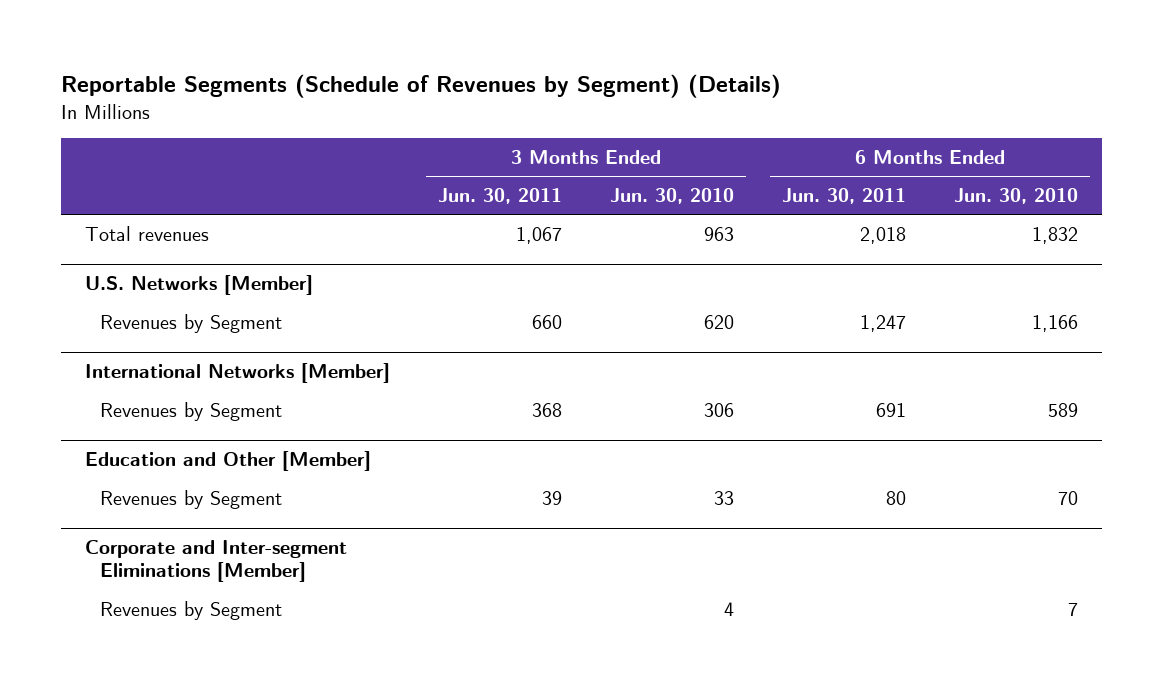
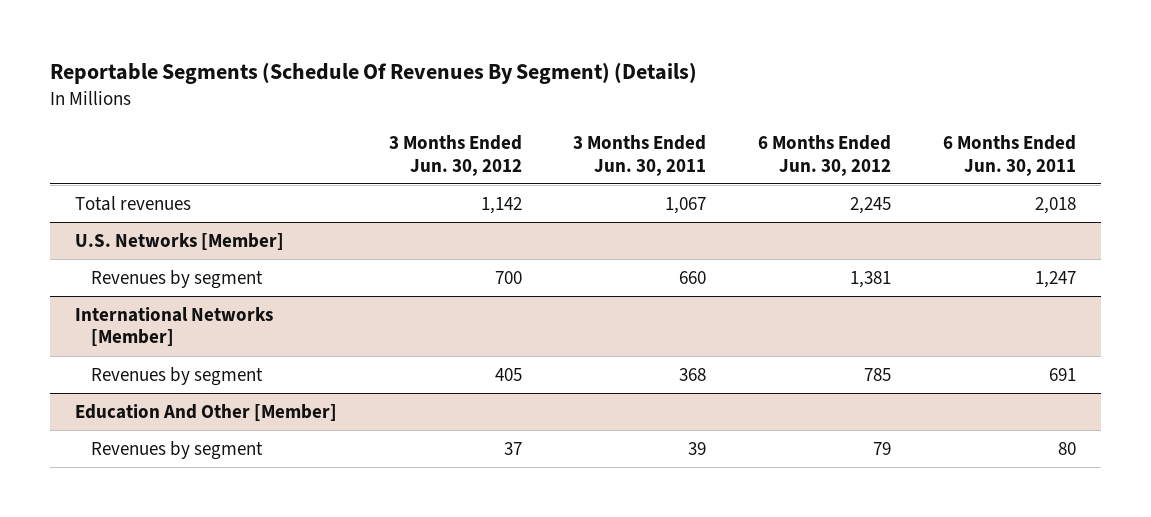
[61,73,782,98] Reportable Segments (Schedule of Revenues by Segment) (Details) -> [49,62,697,85] Reportable Segments (Schedule Of Revenues By Segment) (Details)
[610,188,735,205] Jun. 30, 2010 -> none
[954,188,1079,205] Jun. 30, 2010 -> none
none -> [388,135,522,176] 3 Months Ended Jun. 30, 2012
none -> [758,135,892,176] 6 Months Ended Jun. 30, 2012
[100,313,283,333] Revenues by Segment -> [91,269,264,289] Revenues by segment
[85,540,348,583] Corporate and Inter-segment Eliminations [Member] -> none
[100,600,283,620] Revenues by Segment -> none
[100,401,283,421] Revenues by Segment -> [91,366,264,386] Revenues by segment
[85,451,372,472] Education and Other [Member] -> [75,403,338,421] Education And Other [Member]
[100,489,283,509] Revenues by Segment -> [91,440,264,460] Revenues by segment

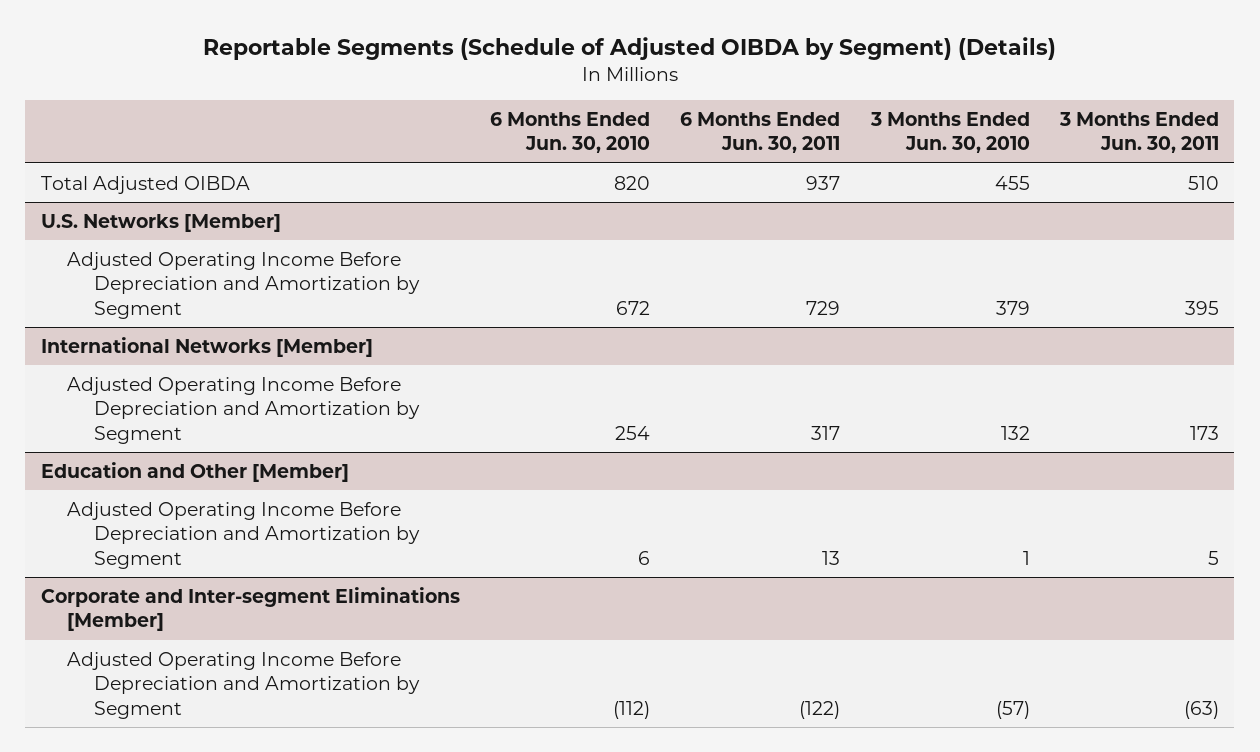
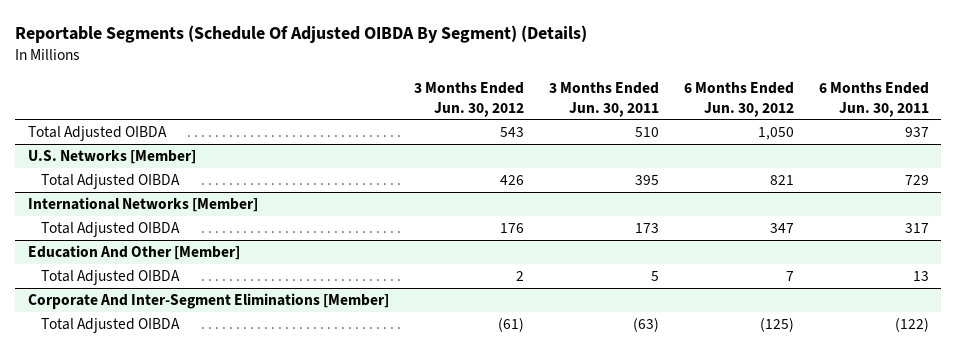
[202,36,1056,60] Reportable Segments (Schedule of Adjusted OIBDA by Segment) (Details) -> [14,25,587,44] Reportable Segments (Schedule Of Adjusted OIBDA By Segment) (Details)
[489,111,650,154] 6 Months Ended Jun. 30, 2010 -> none
[869,111,1030,154] 3 Months Ended Jun. 30, 2010 -> none
none -> [413,82,524,117] 3 Months Ended Jun. 30, 2012
none -> [683,82,794,117] 6 Months Ended Jun. 30, 2012
[67,251,421,319] Adjusted Operating Income Before Depreciation and Amortization by Segment -> [40,174,180,190] Total Adjusted OIBDA
[67,376,421,444] Adjusted Operating Income Before Depreciation and Amortization by Segment -> [40,222,180,238] Total Adjusted OIBDA
[40,461,349,482] Education and Other [Member] -> [27,245,240,261] Education And Other [Member]
[67,501,421,569] Adjusted Operating Income Before Depreciation and Amortization by Segment -> [40,270,180,286] Total Adjusted OIBDA
[40,586,460,632] Corporate and Inter-segment Eliminations [Member] -> [27,293,389,310] Corporate And Inter-Segment Eliminations [Member]
[67,651,421,719] Adjusted Operating Income Before Depreciation and Amortization by Segment -> [40,318,180,334] Total Adjusted OIBDA

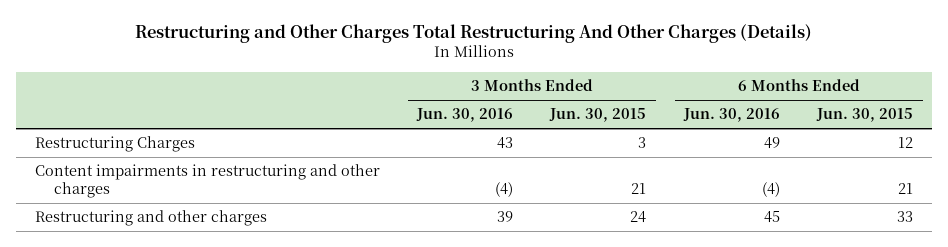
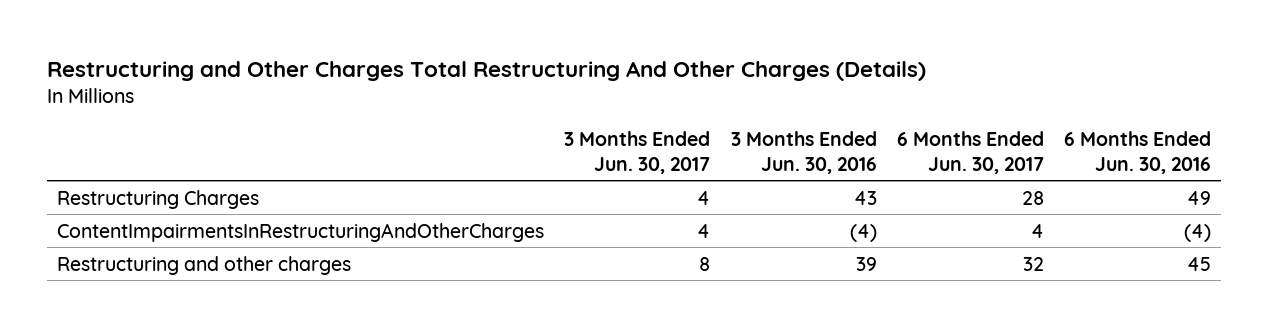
[549,108,647,123] Jun. 30, 2015 -> none
[816,108,914,123] Jun. 30, 2015 -> none
none -> [564,131,711,174] 3 Months Ended Jun. 30, 2017
none -> [896,131,1044,174] 6 Months Ended Jun. 30, 2017
[34,164,380,199] Content impairments in restructuring and other charges -> [57,222,545,242] ContentImpairmentsInRestructuringAndOtherCharges

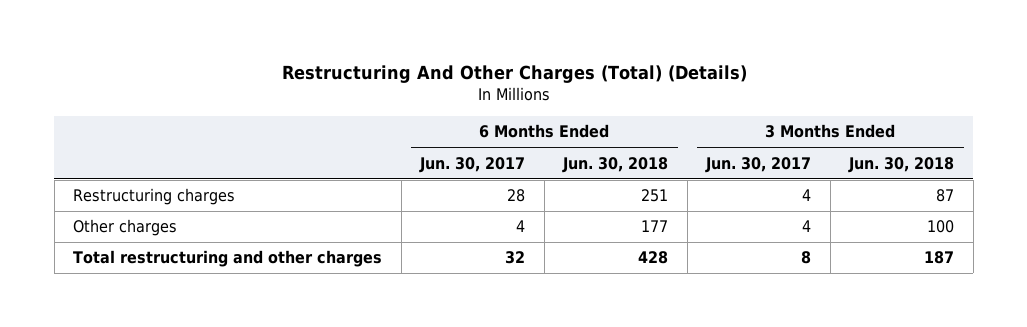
[47,61,927,82] Restructuring and Other Charges Total Restructuring And Other Charges (Details) -> [281,64,747,83] Restructuring And Other Charges (Total) (Details)
[730,131,877,174] 3 Months Ended Jun. 30, 2016 -> none
[1064,131,1212,174] 6 Months Ended Jun. 30, 2016 -> none
none -> [562,156,669,173] Jun. 30, 2018
none -> [848,156,955,173] Jun. 30, 2018
[57,189,260,209] Restructuring Charges -> [73,188,236,206] Restructuring charges
[57,222,545,242] ContentImpairmentsInRestructuringAndOtherCharges -> [73,219,178,237] Other charges
[57,255,352,275] Restructuring and other charges -> [73,250,383,268] Total restructuring and other charges

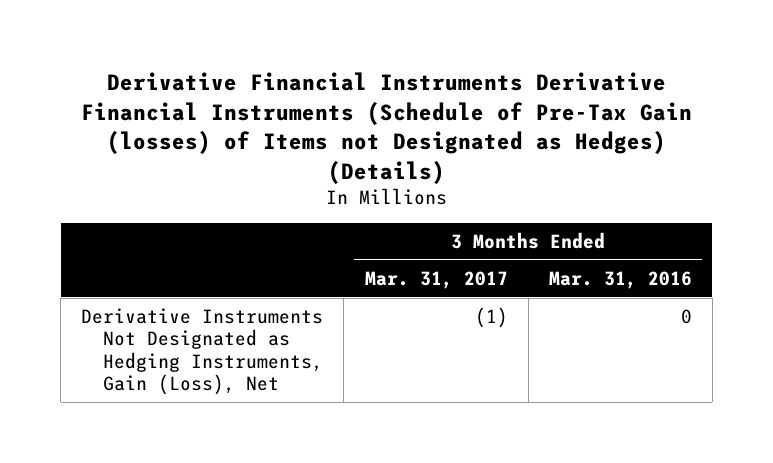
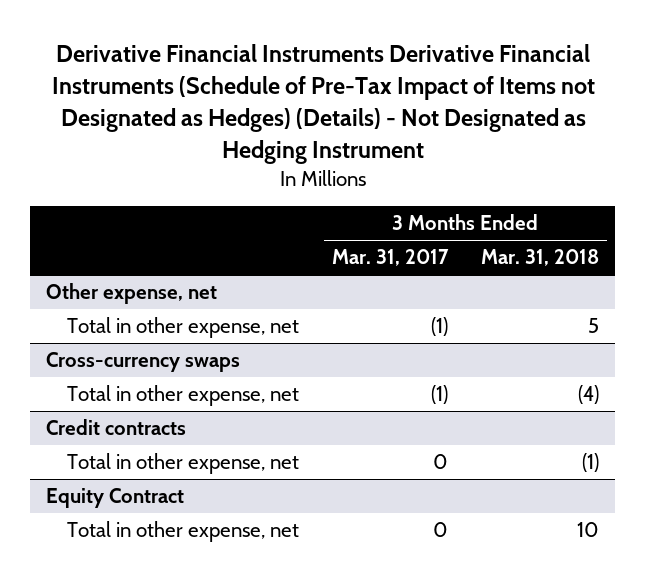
[80,72,692,184] Derivative Financial Instruments Derivative Financial Instruments (Schedule of Pre-Tax Gain (losses) of Items not Designated as Hedges) (Details) -> [51,44,595,164] Derivative Financial Instruments Derivative Financial Instruments (Schedule of Pre-Tax Impact of Items not Designated as Hedges) (Details) - Not Designated as Hedging Instrument
[548,270,692,289] Mar. 31, 2016 -> none
none -> [480,249,599,267] Mar. 31, 2018
none -> [46,283,218,305] Other expense, net
[81,308,324,395] Derivative Instruments Not Designated as Hedging Instruments, Gain (Loss), Net -> [67,317,300,339] Total in other expense, net
none -> [46,352,241,373] Cross-currency swaps
none -> [67,385,300,407] Total in other expense, net
none -> [46,419,187,436] Credit contracts
none -> [67,453,300,475] Total in other expense, net
none -> [46,488,185,509] Equity Contract
none -> [67,521,300,543] Total in other expense, net

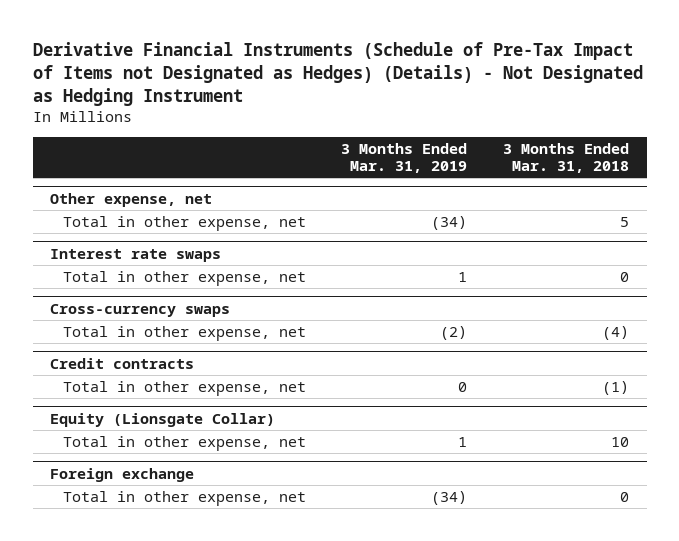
[51,44,595,164] Derivative Financial Instruments Derivative Financial Instruments (Schedule of Pre-Tax Impact of Items not Designated as Hedges) (Details) - Not Designated as Hedging Instrument -> [32,41,643,106] Derivative Financial Instruments (Schedule of Pre-Tax Impact of Items not Designated as Hedges) (Details) - Not Designated as Hedging Instrument
[332,249,450,267] Mar. 31, 2017 -> none
none -> [341,142,468,174] 3 Months Ended Mar. 31, 2019
none -> [50,248,222,262] Interest rate swaps
none -> [62,270,306,286] Total in other expense, net
[46,488,185,509] Equity Contract -> [50,412,276,427] Equity (Lionsgate Collar)
none -> [50,467,195,482] Foreign exchange
none -> [62,490,306,506] Total in other expense, net

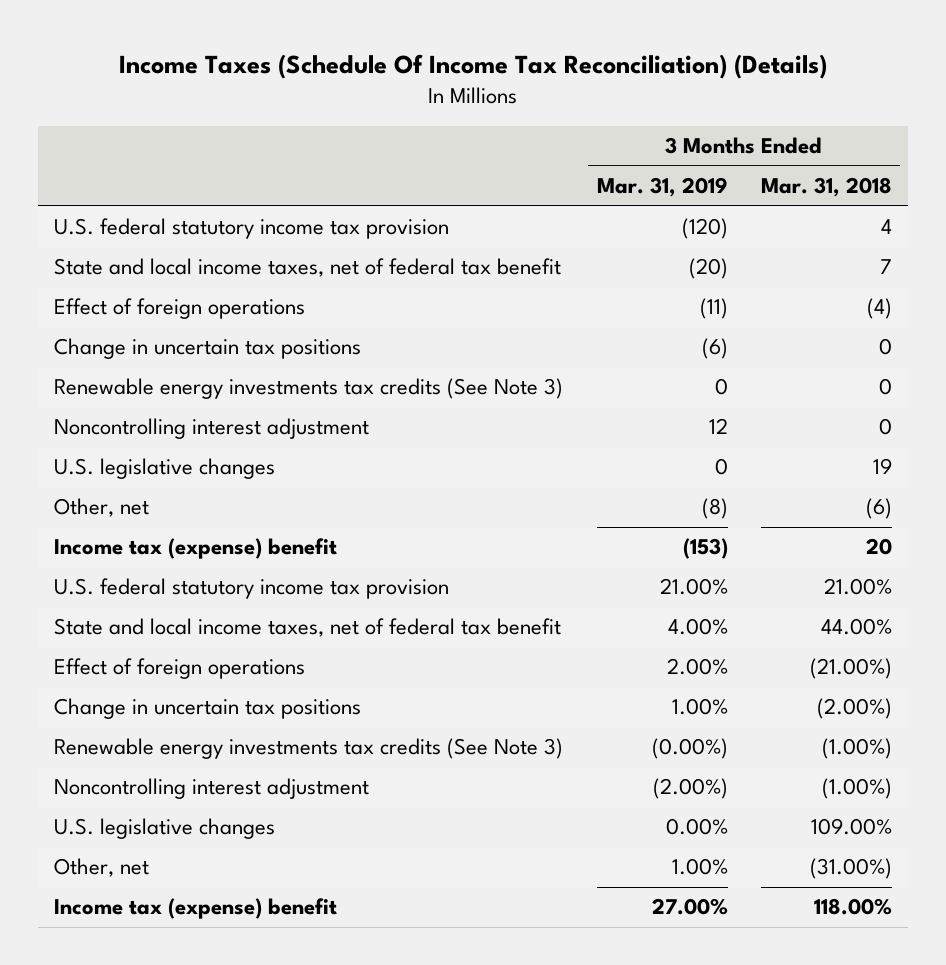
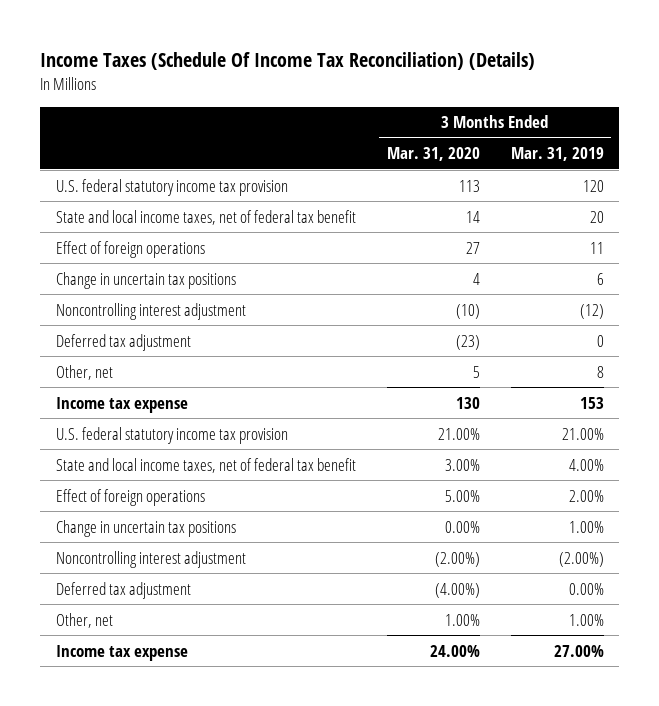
[760,177,892,198] Mar. 31, 2018 -> none
none -> [386,147,480,162] Mar. 31, 2020
[54,378,564,400] Renewable energy investments tax credits (See Note 3) -> none
[54,458,276,480] U.S. legislative changes -> none
[681,218,728,240] (120) -> [582,179,604,192] 120
[688,258,728,280] (20) -> [589,210,604,223] 20
[699,298,728,320] (11) -> [589,241,604,254] 11
[701,338,728,360] (6) -> [596,272,604,285] 6
[708,418,728,435] 12 -> [579,303,604,319] (12)
none -> [55,333,191,351] Deferred tax adjustment
[701,498,728,520] (8) -> [596,365,604,378] 8
[54,538,338,560] Income tax (expense) benefit -> [55,396,188,413] Income tax expense
[682,538,728,560] (153) -> [579,396,604,409] 153
[54,738,564,760] Renewable energy investments tax credits (See Note 3) -> none
[54,818,276,840] U.S. legislative changes -> none
none -> [55,581,191,599] Deferred tax adjustment
[54,898,338,920] Income tax (expense) benefit -> [55,644,188,661] Income tax expense

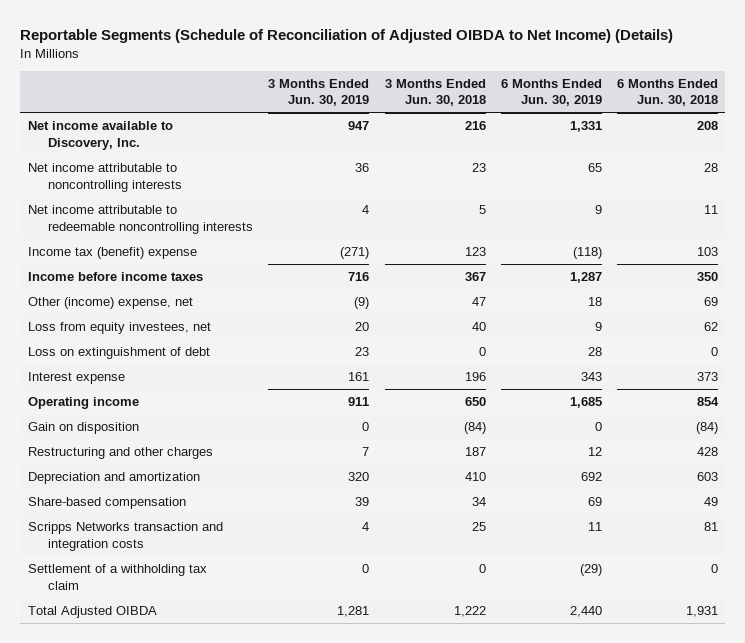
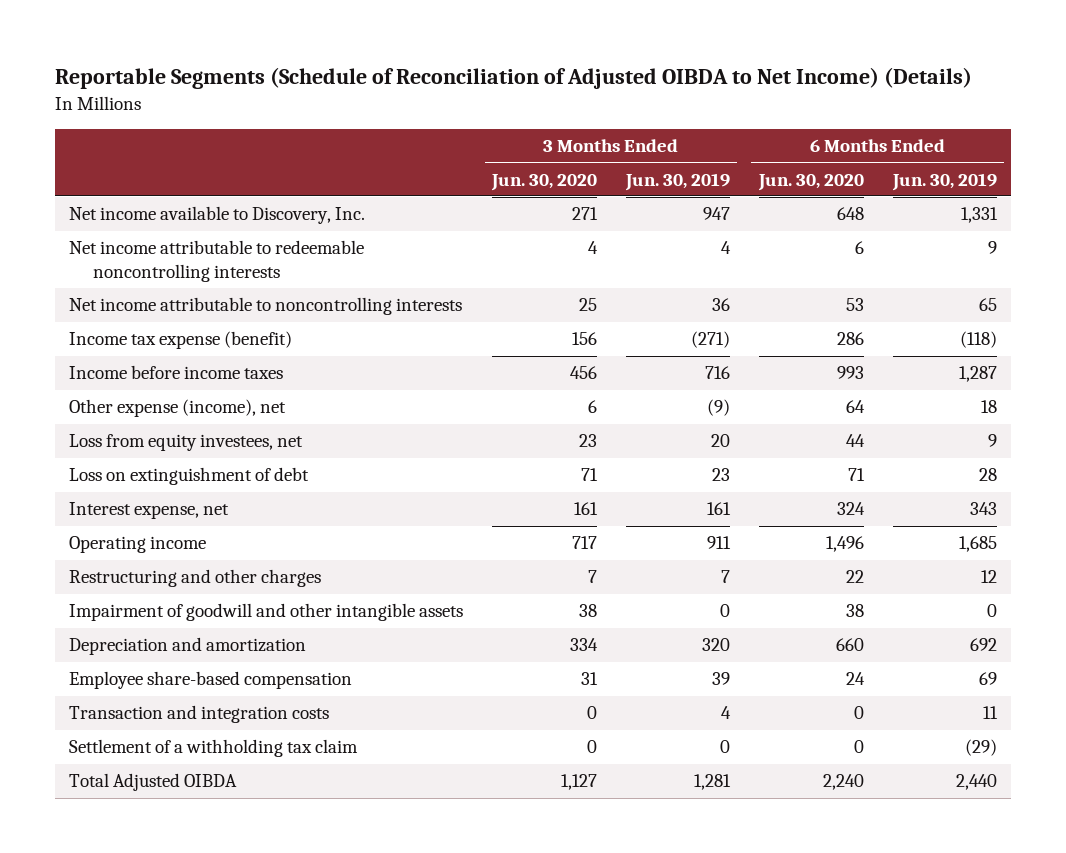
[384,78,486,107] 3 Months Ended Jun. 30, 2018 -> none
[616,78,718,107] 6 Months Ended Jun. 30, 2018 -> none
none -> [490,173,597,191] Jun. 30, 2020
none -> [757,173,864,191] Jun. 30, 2020
[27,163,183,192] Net income attributable to noncontrolling interests -> [69,297,463,316] Net income attributable to noncontrolling interests
[27,247,197,260] Income tax (benefit) expense -> [69,331,293,350] Income tax expense (benefit)
[27,297,193,310] Other (income) expense, net -> [69,399,287,418] Other expense (income), net
[27,372,125,385] Interest expense -> [69,502,230,520] Interest expense, net
[27,422,139,435] Gain on disposition -> none
none -> [69,603,464,622] Impairment of goodwill and other intangible assets
[27,497,186,510] Share-based compensation -> [69,671,353,690] Employee share-based compensation
[27,522,223,551] Scripps Networks transaction and integration costs -> [69,705,330,724] Transaction and integration costs

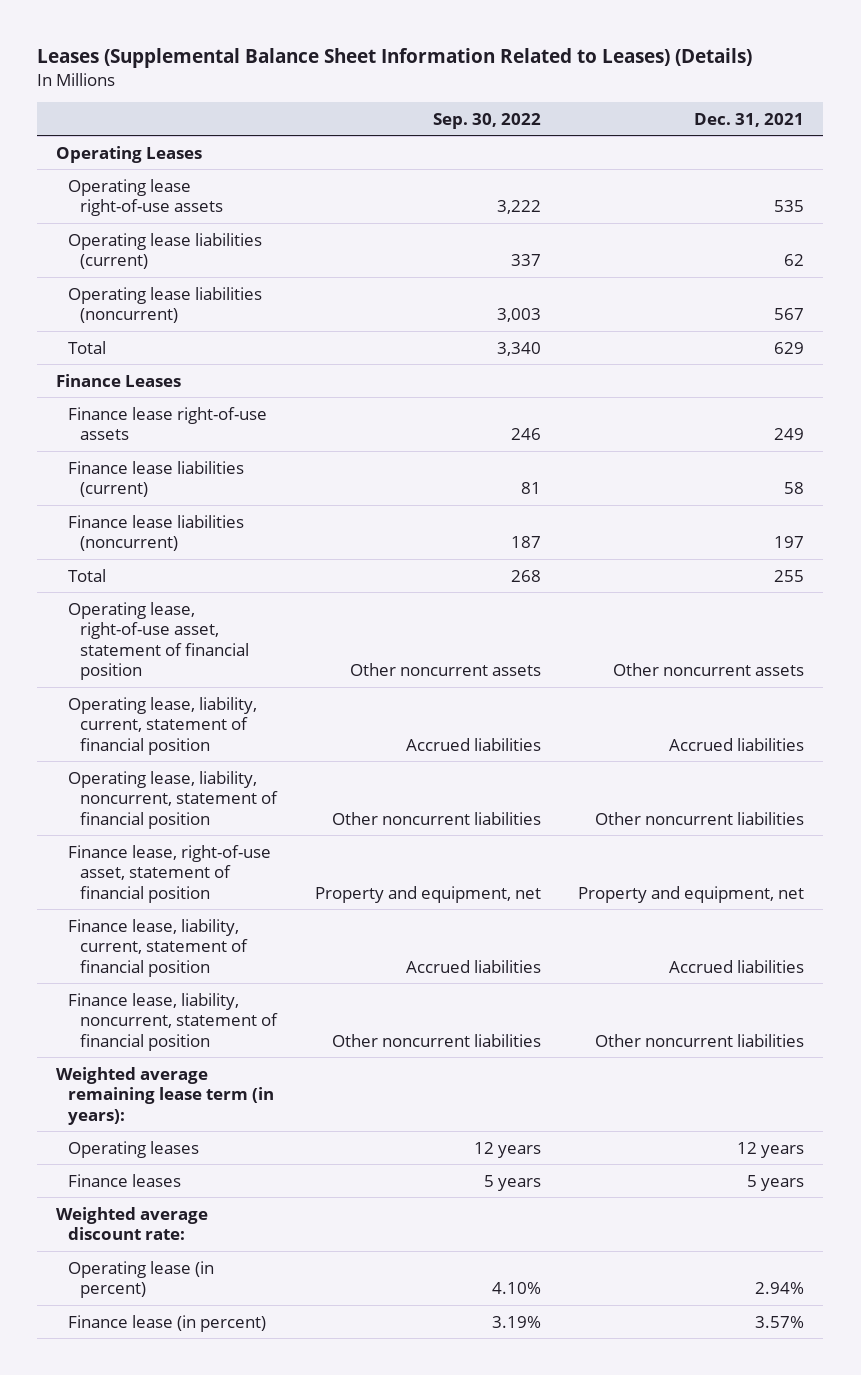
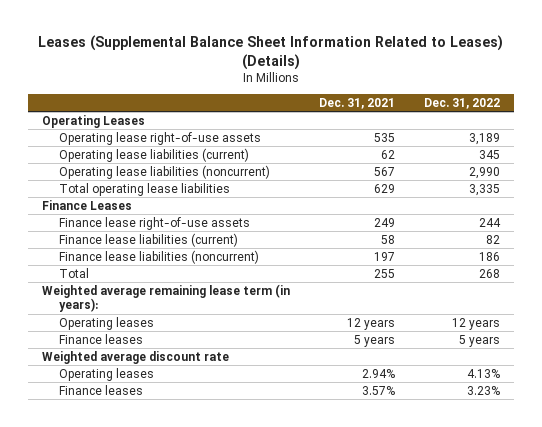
[432,112,541,129] Sep. 30, 2022 -> none
none -> [423,97,500,109] Dec. 31, 2022
[68,340,107,354] Total -> [58,182,230,196] Total operating lease liabilities
[68,601,250,680] Operating lease, right-of-use asset, statement of financial position -> none
[68,696,258,755] Operating lease, liability, current, statement of financial position -> none
[68,770,279,829] Operating lease, liability, noncurrent, statement of financial position -> none
[68,844,272,903] Finance lease, right-of-use asset, statement of financial position -> none
[68,918,249,977] Finance lease, liability, current, statement of financial position -> none
[68,992,279,1051] Finance lease, liability, noncurrent, statement of financial position -> none
[56,1206,209,1241] Weighted average discount rate: -> [42,350,230,364] Weighted average discount rate
[68,1260,215,1299] Operating lease (in percent) -> [58,367,154,381] Operating leases
[68,1314,267,1332] Finance lease (in percent) -> [58,384,143,395] Finance leases

